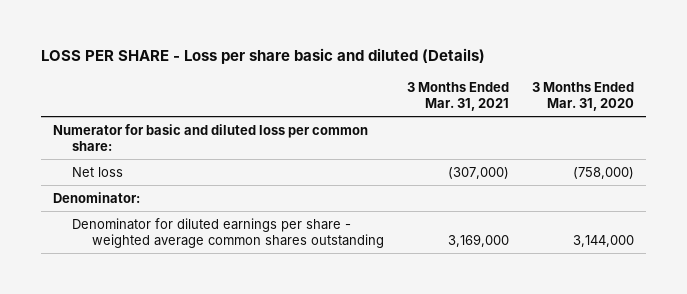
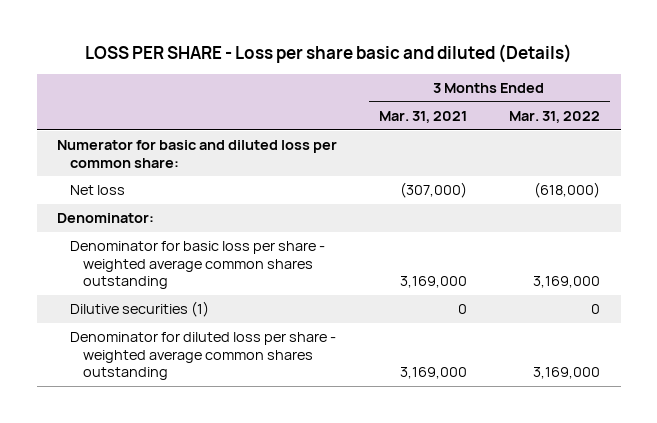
[532,81,635,112] 3 Months Ended Mar. 31, 2020 -> none
none -> [508,111,600,124] Mar. 31, 2022
none -> [70,241,326,290] Denominator for basic loss per share - weighted average common shares outstanding
none -> [70,301,210,318] Dilutive securities (1)
[72,217,385,248] Denominator for diluted earnings per share - weighted average common shares outstanding -> [70,332,337,381] Denominator for diluted loss per share - weighted average common shares outstanding

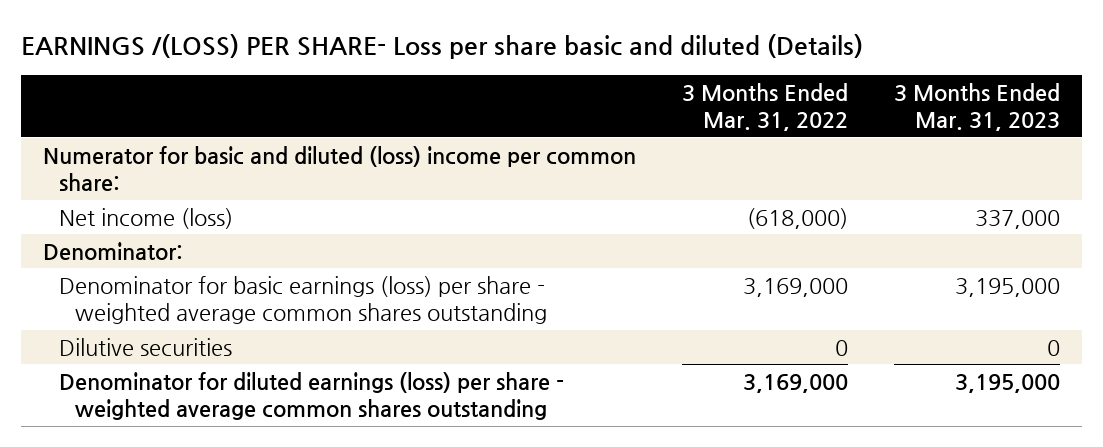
[84,44,572,64] LOSS PER SHARE - Loss per share basic and diluted (Details) -> [20,33,863,59] EARNINGS /(LOSS) PER SHARE- Loss per share basic and diluted (Details)
[379,111,468,124] Mar. 31, 2021 -> none
none -> [893,82,1060,132] 3 Months Ended Mar. 31, 2023
[57,140,338,168] Numerator for basic and diluted loss per common share: -> [43,145,637,191] Numerator for basic and diluted (loss) income per common share:
[70,185,126,196] Net loss -> [59,207,234,229] Net income (loss)
[70,241,326,290] Denominator for basic loss per share - weighted average common shares outstanding -> [59,275,547,324] Denominator for basic earnings (loss) per share - weighted average common shares outstanding
[70,301,210,318] Dilutive securities (1) -> [59,337,233,356] Dilutive securities
[70,332,337,381] Denominator for diluted loss per share - weighted average common shares outstanding -> [59,371,565,420] Denominator for diluted earnings (loss) per share - weighted average common shares outstanding

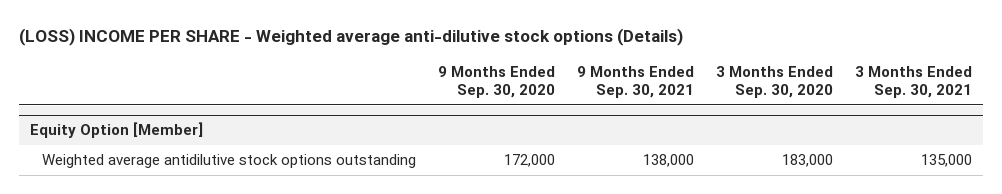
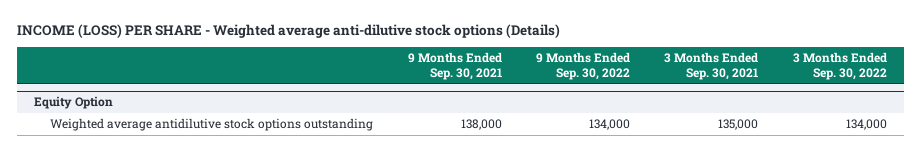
[18,28,683,47] (LOSS) INCOME PER SHARE - Weighted average anti-dilutive stock options (Details) -> [16,24,560,39] INCOME (LOSS) PER SHARE - Weighted average anti-dilutive stock options (Details)
[437,66,555,99] 9 Months Ended Sep. 30, 2020 -> none
[715,66,833,99] 3 Months Ended Sep. 30, 2020 -> none
none -> [535,52,630,80] 9 Months Ended Sep. 30, 2022
none -> [792,52,887,80] 3 Months Ended Sep. 30, 2022
[29,122,203,139] Equity Option [Member] -> [33,96,113,110] Equity Option

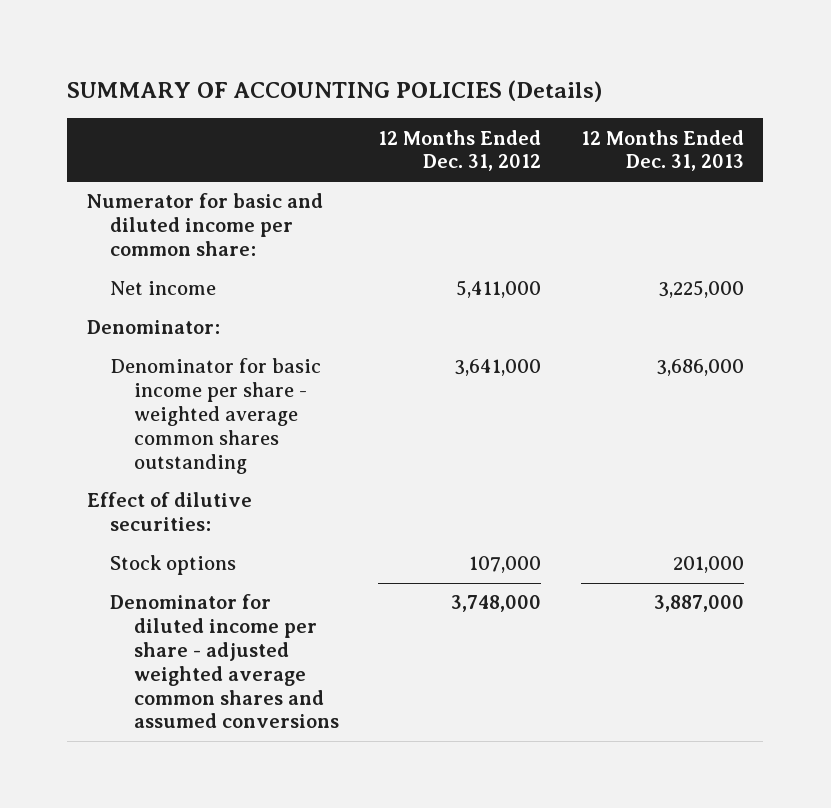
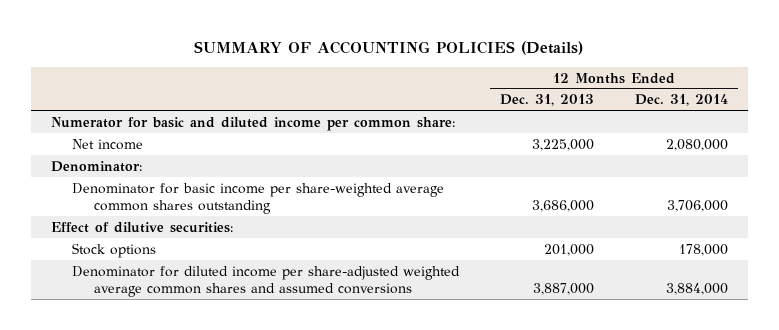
[378,129,542,172] 12 Months Ended Dec. 31, 2012 -> none
none -> [634,94,728,107] Dec. 31, 2014
[110,358,322,474] Denominator for basic income per share - weighted average common shares outstanding -> [72,182,445,215] Denominator for basic income per share-weighted average common shares outstanding
[110,594,339,729] Denominator for diluted income per share - adjusted weighted average common shares and assumed conversions -> [72,265,461,298] Denominator for diluted income per share-adjusted weighted average common shares and assumed conversions

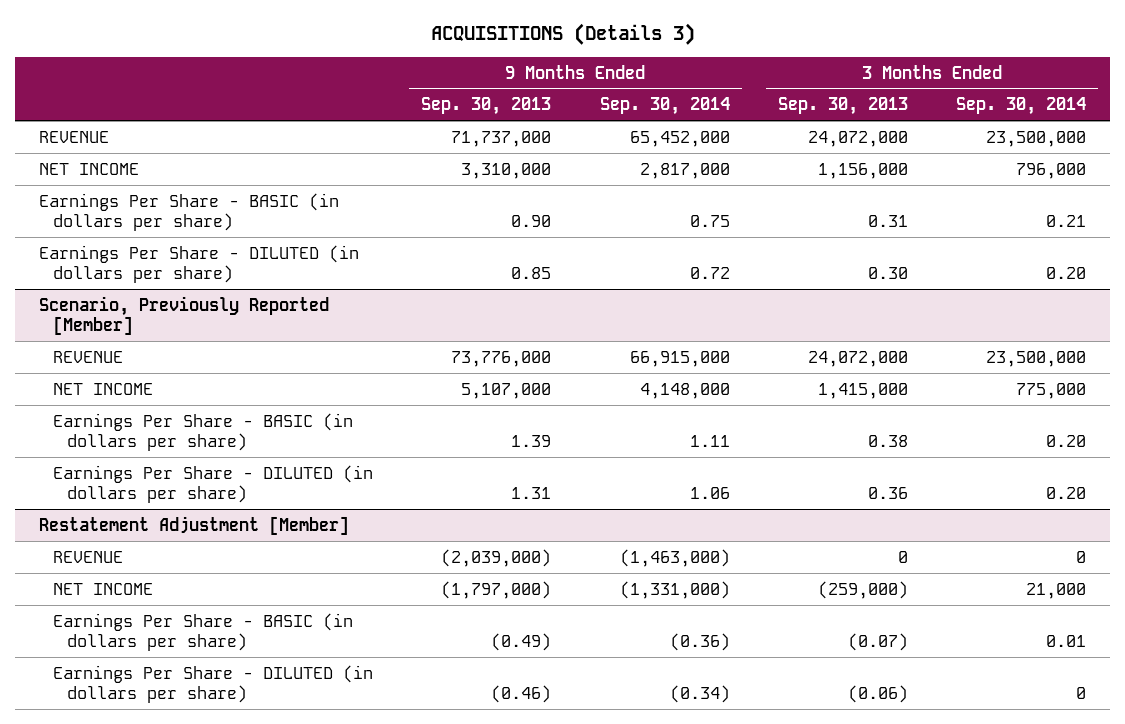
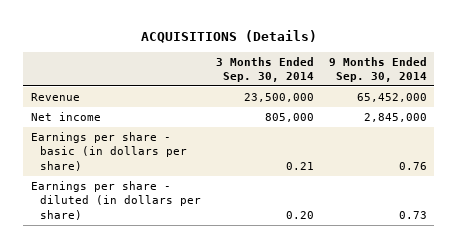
[430,23,695,46] ACQUISITIONS (Details 3) -> [140,29,317,43] ACQUISITIONS (Details)
[421,97,552,116] Sep. 30, 2013 -> none
[777,97,908,116] Sep. 30, 2013 -> none
[39,295,330,335] Scenario, Previously Reported [Member] -> none
[52,350,123,363] REVENUE -> none
[52,382,153,395] NET INCOME -> none
[52,412,353,451] Earnings Per Share - BASIC (in dollars per share) -> none
[52,464,373,503] Earnings Per Share - DILUTED (in dollars per share) -> none
[39,515,350,535] Restatement Adjustment [Member] -> none
[52,550,123,563] REVENUE -> none
[52,582,153,595] NET INCOME -> none
[52,612,353,651] Earnings Per Share - BASIC (in dollars per share) -> none
[52,664,373,703] Earnings Per Share - DILUTED (in dollars per share) -> none
[39,130,110,143] REVENUE -> [30,92,80,101] Revenue
[39,162,140,175] NET INCOME -> [30,111,101,121] Net income
[639,162,730,179] 2,817,000 -> [363,112,427,122] 2,845,000
[1016,162,1087,179] 796,000 -> [265,112,315,122] 805,000
[39,192,340,231] Earnings Per Share - BASIC (in dollars per share) -> [30,131,188,171] Earnings per share - basic (in dollars per share)
[689,214,730,227] 0.75 -> [398,161,427,170] 0.76
[39,244,360,283] Earnings Per Share - DILUTED (in dollars per share) -> [30,180,202,220] Earnings per share - diluted (in dollars per share)
[689,266,730,279] 0.72 -> [398,210,427,219] 0.73

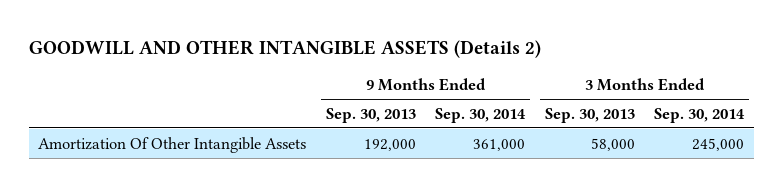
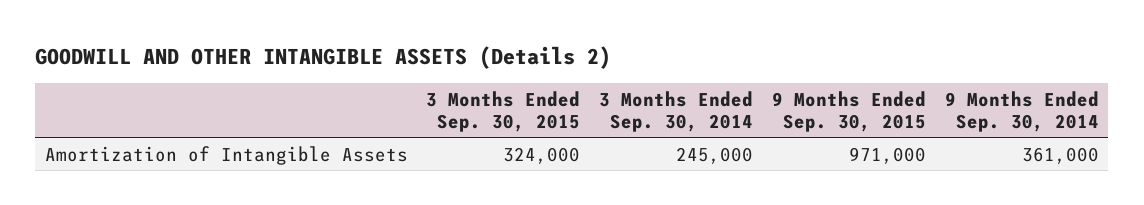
[325,107,416,123] Sep. 30, 2013 -> none
[544,107,635,123] Sep. 30, 2013 -> none
none -> [426,90,581,132] 3 Months Ended Sep. 30, 2015
none -> [772,90,927,132] 9 Months Ended Sep. 30, 2015
[38,136,307,153] Amortization Of Other Intangible Assets -> [44,145,408,165] Amortization of Intangible Assets

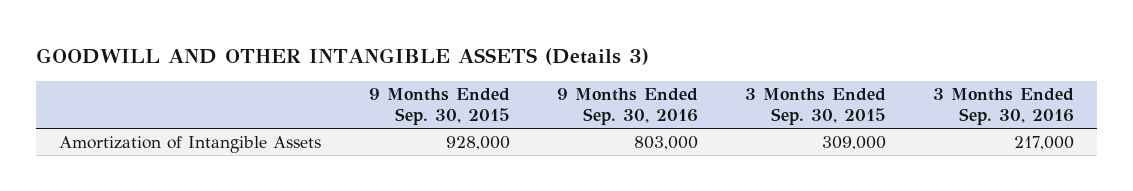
[35,46,612,70] GOODWILL AND OTHER INTANGIBLE ASSETS (Details 2) -> [35,48,649,66] GOODWILL AND OTHER INTANGIBLE ASSETS (Details 3)
[599,90,754,132] 3 Months Ended Sep. 30, 2014 -> none
[944,90,1099,132] 9 Months Ended Sep. 30, 2014 -> none
none -> [556,88,698,126] 9 Months Ended Sep. 30, 2016
none -> [932,88,1074,126] 3 Months Ended Sep. 30, 2016
[503,146,581,164] 324,000 -> [821,136,886,151] 309,000
[849,146,927,164] 971,000 -> [445,136,510,151] 928,000

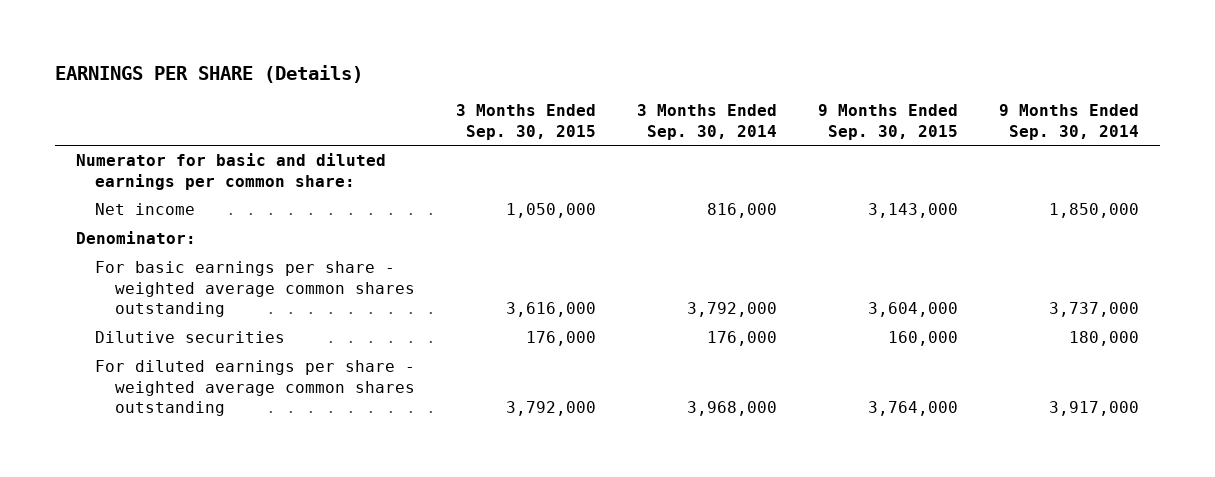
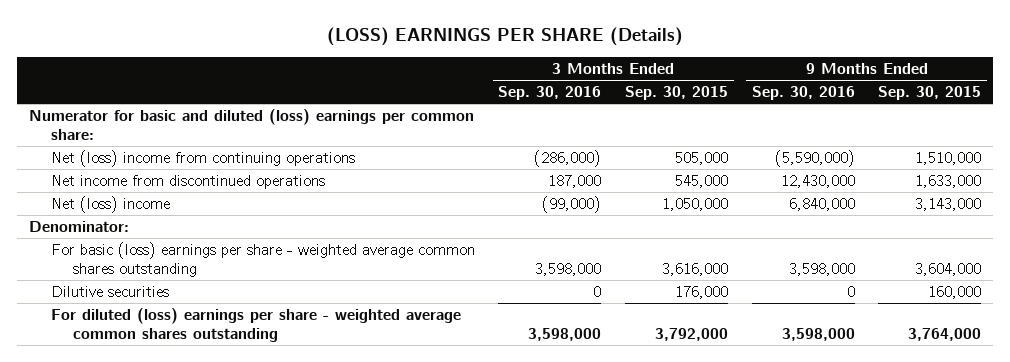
[55,65,364,84] EARNINGS PER SHARE (Details) -> [326,27,683,47] (LOSS) EARNINGS PER SHARE (Details)
[637,104,778,140] 3 Months Ended Sep. 30, 2014 -> none
[999,104,1140,140] 9 Months Ended Sep. 30, 2014 -> none
none -> [498,86,602,101] Sep. 30, 2016
none -> [751,86,855,101] Sep. 30, 2016
[75,153,386,190] Numerator for basic and diluted earnings per common share: -> [28,109,474,140] Numerator for basic and diluted (loss) earnings per common share:
none -> [50,150,355,168] Net (loss) income from continuing operations
none -> [50,175,325,190] Net income from discontinued operations
[95,203,196,216] Net income -> [50,196,170,214] Net (loss) income
[95,261,415,317] For basic earnings per share - weighted average common shares outstanding -> [50,242,475,277] For basic (loss) earnings per share - weighted average common shares outstanding
[95,360,416,416] For diluted earnings per share - weighted average common shares outstanding -> [50,308,461,342] For diluted (loss) earnings per share - weighted average common shares outstanding

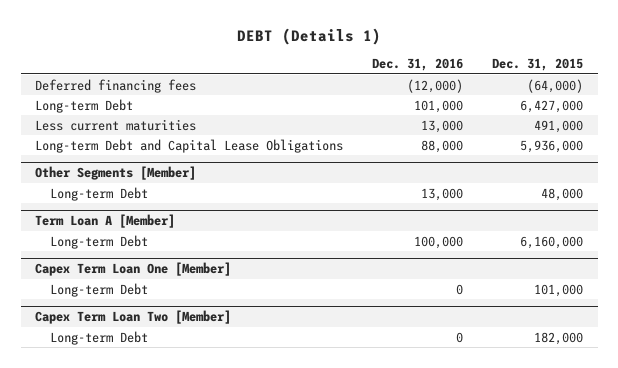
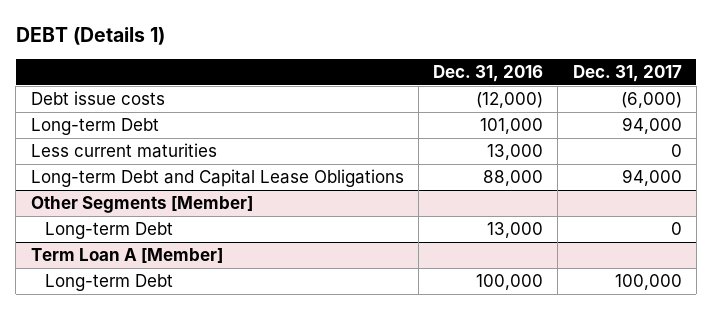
[492,58,584,72] Dec. 31, 2015 -> none
none -> [572,65,682,83] Dec. 31, 2017
[35,78,197,93] Deferred financing fees -> [30,91,165,106] Debt issue costs
[35,262,232,277] Capex Term Loan One [Member] -> none
[49,282,148,297] Long-term Debt -> none
[35,310,232,325] Capex Term Loan Two [Member] -> none
[49,330,148,345] Long-term Debt -> none

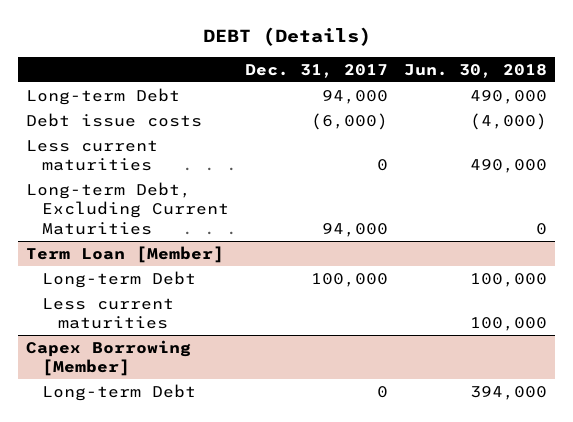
[15,27,165,46] DEBT (Details 1) -> [202,26,371,46] DEBT (Details)
[433,65,544,83] Dec. 31, 2016 -> none
none -> [404,63,548,78] Jun. 30, 2018
[30,91,165,106] Debt issue costs -> [25,112,202,127] Debt issue costs
[30,196,253,214] Other Segments [Member] -> none
[44,222,173,240] Long-term Debt -> none
[30,169,404,188] Long-term Debt and Capital Lease Obligations -> [25,181,230,235] Long-term Debt, Excluding Current Maturities
[30,248,223,264] Term Loan A [Member] -> [25,245,224,263] Term Loan [Member]
none -> [42,297,175,330] Less current maturities
none -> [25,339,191,377] Capex Borrowing [Member]
none -> [42,383,197,401] Long-term Debt

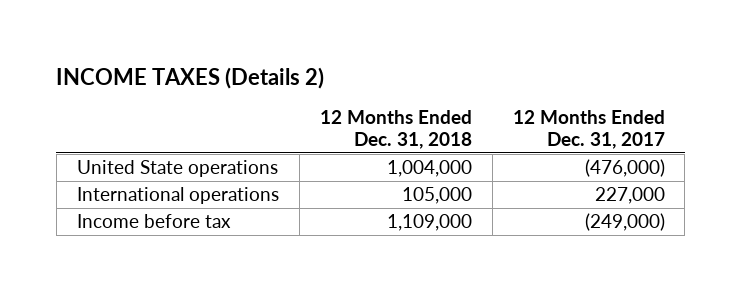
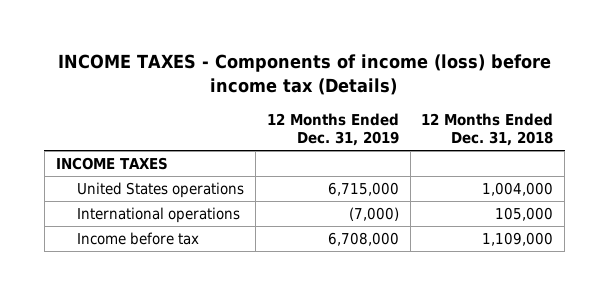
[56,67,325,90] INCOME TAXES (Details 2) -> [58,54,552,95] INCOME TAXES - Components of income (loss) before income tax (Details)
[512,109,665,149] 12 Months Ended Dec. 31, 2017 -> none
none -> [266,113,399,147] 12 Months Ended Dec. 31, 2019
none -> [55,157,168,171] INCOME TAXES
[76,160,278,178] United State operations -> [77,182,245,199] United States operations

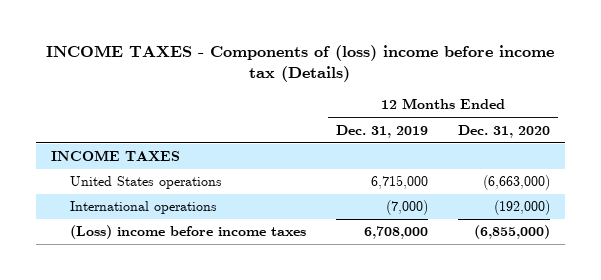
[58,54,552,95] INCOME TAXES - Components of income (loss) before income tax (Details) -> [46,44,555,83] INCOME TAXES - Components of (loss) income before income tax (Details)
[421,113,554,147] 12 Months Ended Dec. 31, 2018 -> none
none -> [458,124,551,138] Dec. 31, 2020
[77,232,200,246] Income before tax -> [69,225,306,240] (Loss) income before income taxes

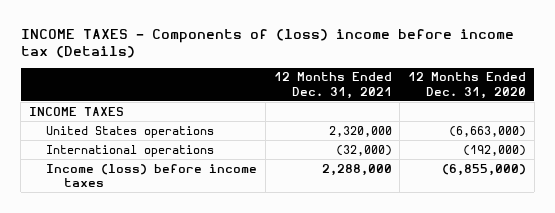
[335,124,428,138] Dec. 31, 2019 -> none
none -> [273,72,392,99] 12 Months Ended Dec. 31, 2021
[69,225,306,240] (Loss) income before income taxes -> [46,163,258,187] Income (loss) before income taxes

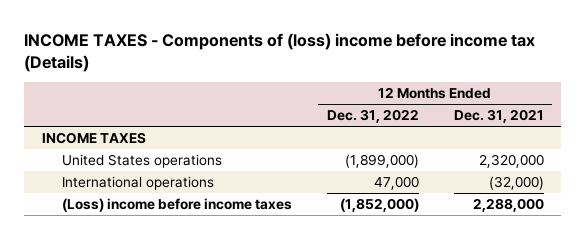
[408,72,527,99] 12 Months Ended Dec. 31, 2020 -> none
none -> [326,109,419,124] Dec. 31, 2022
[46,163,258,187] Income (loss) before income taxes -> [61,198,292,213] (Loss) income before income taxes

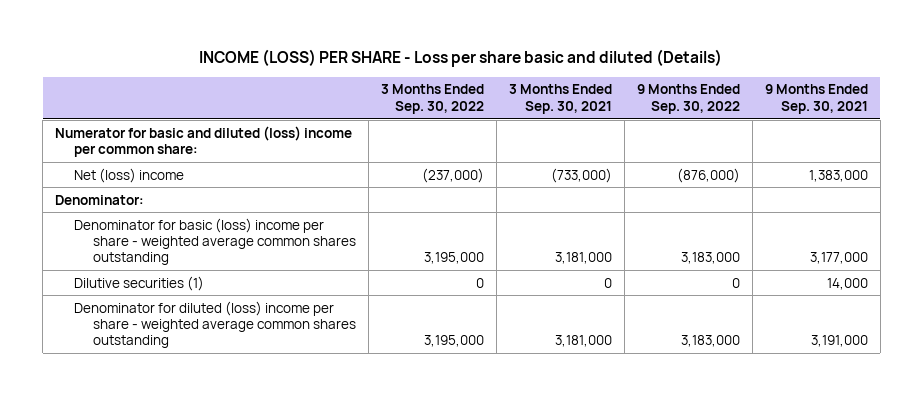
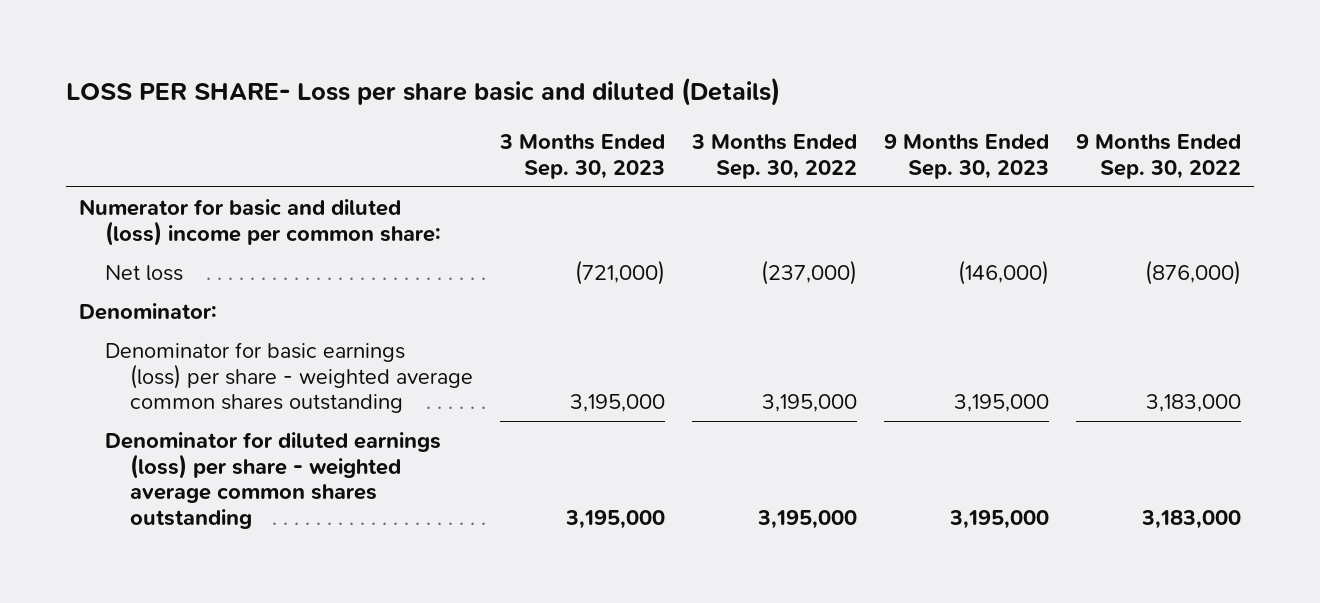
[199,49,723,68] INCOME (LOSS) PER SHARE - Loss per share basic and diluted (Details) -> [65,77,780,107] LOSS PER SHARE- Loss per share basic and diluted (Details)
[509,84,613,114] 3 Months Ended Sep. 30, 2021 -> none
[764,84,868,114] 9 Months Ended Sep. 30, 2021 -> none
none -> [498,134,665,179] 3 Months Ended Sep. 30, 2023
none -> [883,134,1049,179] 9 Months Ended Sep. 30, 2023
[74,167,185,183] Net (loss) income -> [104,265,183,282] Net loss
[74,275,205,291] Dilutive securities (1) -> none
[74,217,357,266] Denominator for basic (loss) income per share - weighted average common shares outstanding -> [104,342,473,414] Denominator for basic earnings (loss) per share - weighted average common shares outstanding
[74,300,357,349] Denominator for diluted (loss) income per share - weighted average common shares outstanding -> [104,432,441,529] Denominator for diluted earnings (loss) per share - weighted average common shares outstanding

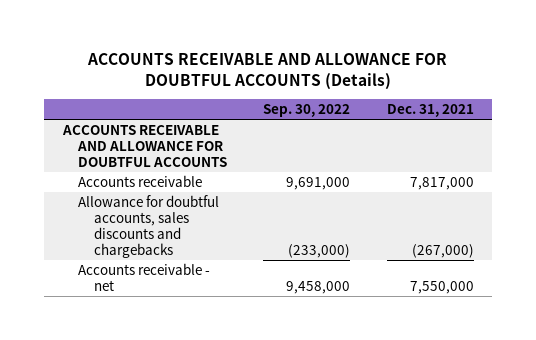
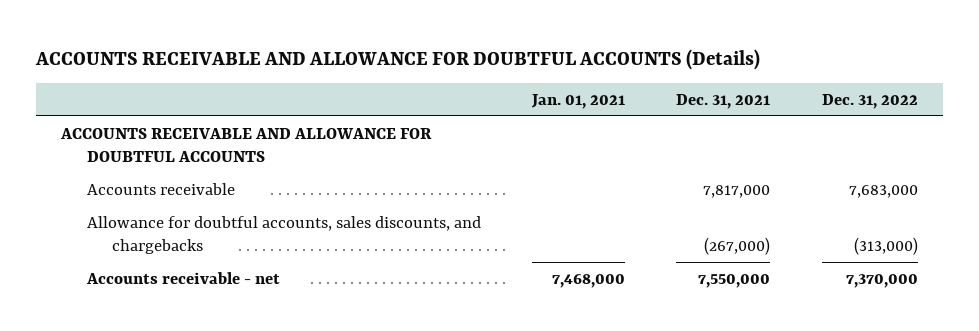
[263,104,351,118] Sep. 30, 2022 -> none
none -> [530,93,625,109] Jan. 01, 2021
none -> [821,93,918,109] Dec. 31, 2022
[78,195,220,258] Allowance for doubtful accounts, sales discounts and chargebacks -> [86,215,481,255] Allowance for doubtful accounts, sales discounts, and chargebacks

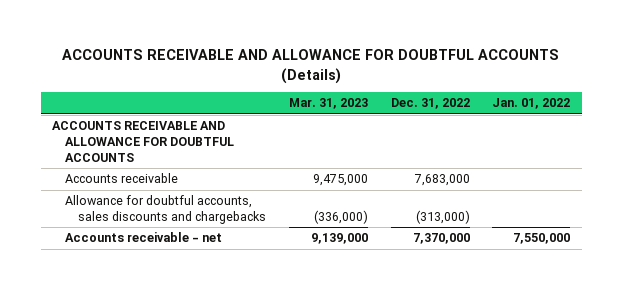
[530,93,625,109] Jan. 01, 2021 -> none
[676,93,771,109] Dec. 31, 2021 -> none
none -> [288,98,368,110] Mar. 31, 2023
none -> [492,98,571,110] Jan. 01, 2022
[86,215,481,255] Allowance for doubtful accounts, sales discounts, and chargebacks -> [65,195,267,225] Allowance for doubtful accounts, sales discounts and chargebacks

